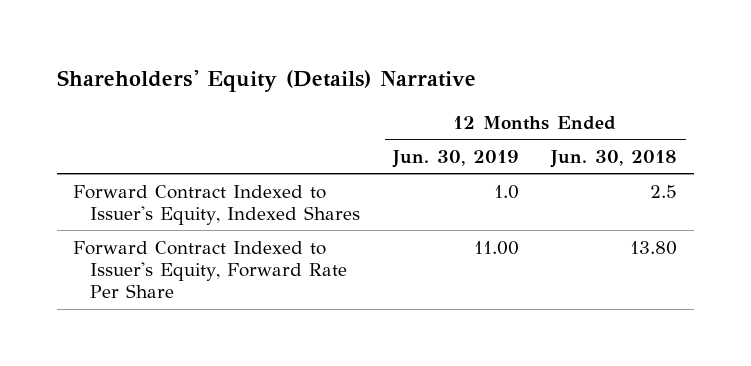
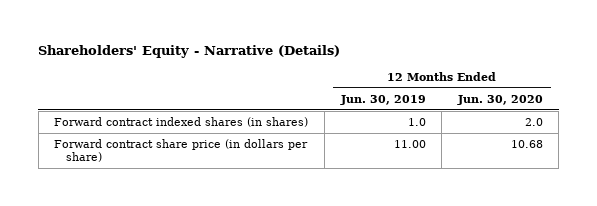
[56,70,476,93] Shareholders' Equity (Details) Narrative -> [38,45,341,59] Shareholders' Equity - Narrative (Details)
[550,149,678,168] Jun. 30, 2018 -> none
none -> [456,94,543,105] Jun. 30, 2020
[73,184,361,225] Forward Contract Indexed to Issuer's Equity, Indexed Shares -> [54,116,309,127] Forward contract indexed shares (in shares)
[73,240,348,299] Forward Contract Indexed to Issuer's Equity, Forward Rate Per Share -> [54,138,309,162] Forward contract share price (in dollars per share)

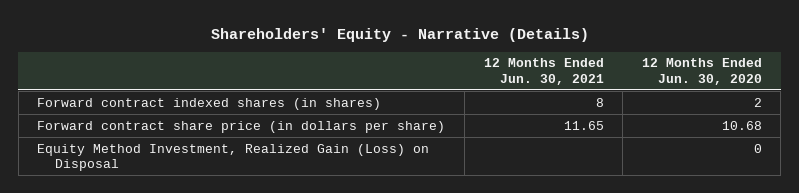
[339,94,426,105] Jun. 30, 2019 -> none
none -> [483,58,604,85] 12 Months Ended Jun. 30, 2021
[524,117,543,126] 2.0 -> [753,97,762,107] 2
none -> [37,143,430,172] Equity Method Investment, Realized Gain (Loss) on Disposal

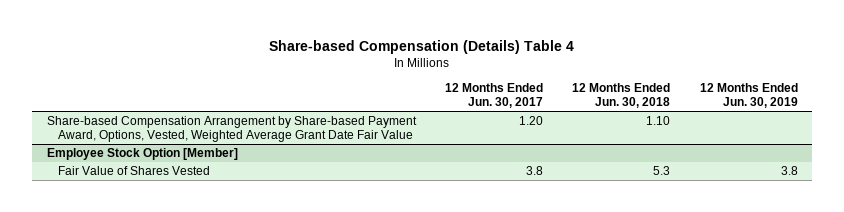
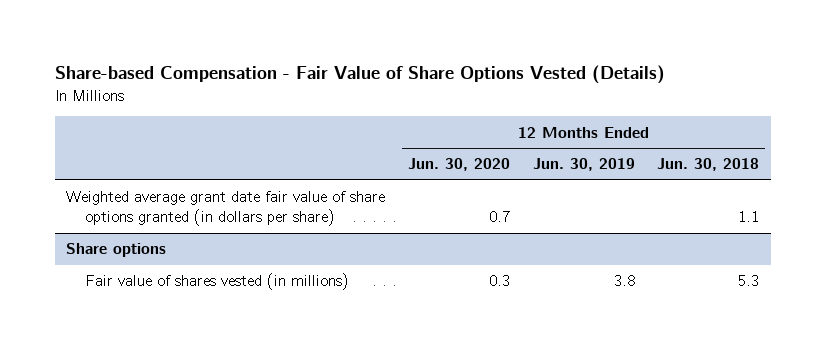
[269,39,575,54] Share-based Compensation (Details) Table 4 -> [54,65,665,85] Share-based Compensation - Fair Value of Share Options Vested (Details)
[444,83,543,109] 12 Months Ended Jun. 30, 2017 -> none
none -> [407,158,510,172] Jun. 30, 2020
[46,116,417,143] Share-based Compensation Arrangement by Share-based Payment Award, Options, Vested, Weighted Average Grant Date Fair Value -> [66,191,386,227] Weighted average grant date fair value of share options granted (in dollars per share)
[646,116,671,126] 1.10 -> [738,211,760,223] 1.1
[46,148,238,161] Employee Stock Option [Member] -> [66,243,167,258] Share options
[57,166,210,176] Fair Value of Shares Vested -> [85,273,350,291] Fair value of shares vested (in millions)

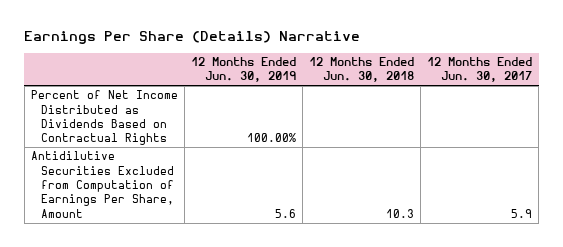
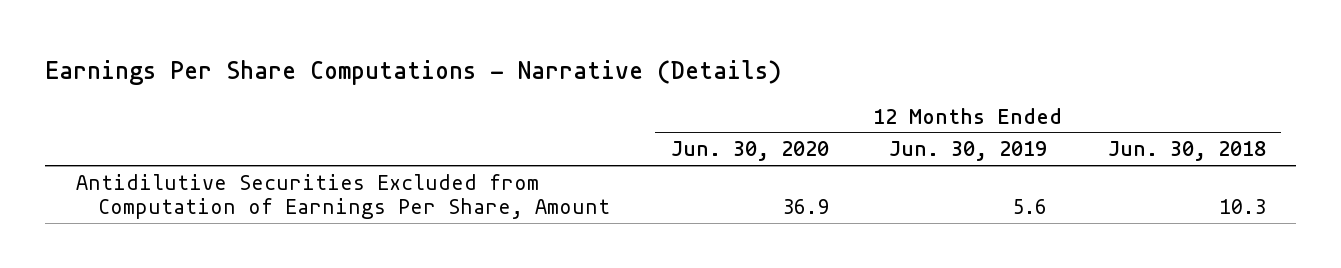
[24,31,361,45] Earnings Per Share (Details) Narrative -> [45,59,782,85] Earnings Per Share Computations - Narrative (Details)
[427,56,533,83] 12 Months Ended Jun. 30, 2017 -> none
none -> [670,141,829,162] Jun. 30, 2020
[30,90,178,146] Percent of Net Income Distributed as Dividends Based on Contractual Rights -> none

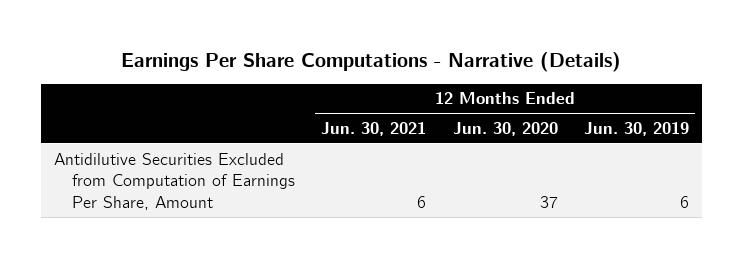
[1107,141,1266,162] Jun. 30, 2018 -> none
none -> [321,121,427,136] Jun. 30, 2021
[781,199,829,215] 36.9 -> [539,196,558,209] 37
[1012,199,1048,215] 5.6 -> [679,196,689,209] 6

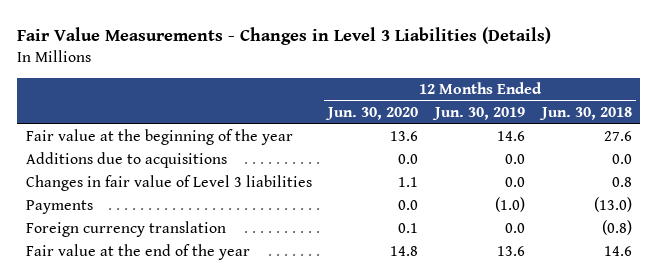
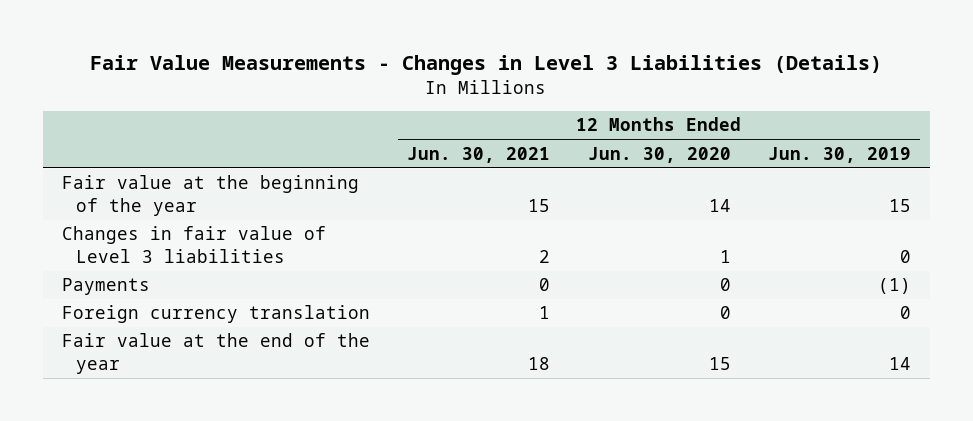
[538,107,632,121] Jun. 30, 2018 -> none
none -> [407,146,551,163] Jun. 30, 2021
[25,152,227,169] Additions due to acquisitions -> none
[390,131,419,142] 13.6 -> [708,198,731,212] 14
[496,131,525,142] 14.6 -> [889,198,912,212] 15
[398,177,419,188] 1.1 -> [719,249,731,263] 1
[504,177,525,188] 0.0 -> [900,249,912,263] 0
[398,200,419,211] 0.0 -> [719,278,731,292] 0
[494,197,525,213] (1.0) -> [878,278,912,295] (1)
[398,223,419,234] 0.1 -> [719,306,731,320] 0
[504,223,525,234] 0.0 -> [900,306,912,320] 0
[390,246,419,257] 14.8 -> [708,356,731,370] 15
[496,246,525,257] 13.6 -> [889,356,912,370] 14

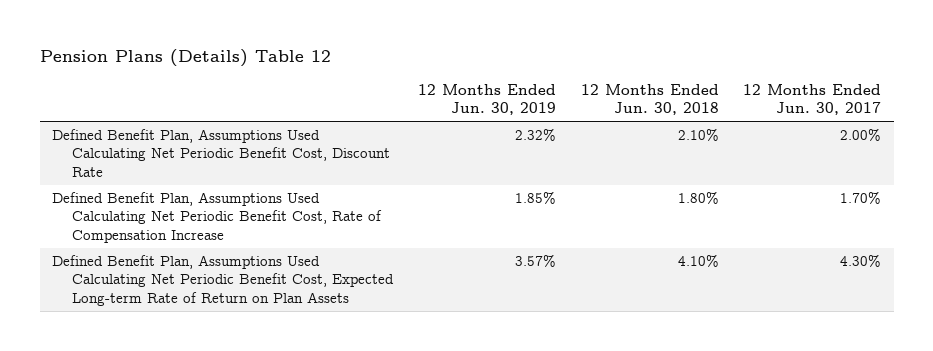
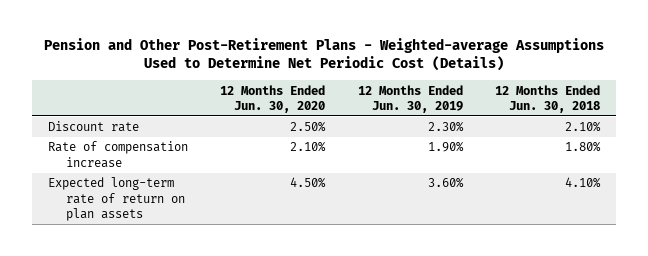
[39,48,331,67] Pension Plans (Details) Table 12 -> [43,38,604,72] Pension and Other Post-Retirement Plans - Weighted-average Assumptions Used to Determine Net Periodic Cost (Details)
[743,83,882,115] 12 Months Ended Jun. 30, 2017 -> none
none -> [220,84,326,113] 12 Months Ended Jun. 30, 2020
[52,129,391,177] Defined Benefit Plan, Assumptions Used Calculating Net Periodic Benefit Cost, Discount Rate -> none
none -> [47,121,139,133] Discount rate
[52,192,383,243] Defined Benefit Plan, Assumptions Used Calculating Net Periodic Benefit Cost, Rate of Compensation Increase -> [47,141,188,168] Rate of compensation increase
[514,191,556,205] 1.85% -> [427,141,464,153] 1.90%
[52,255,395,306] Defined Benefit Plan, Assumptions Used Calculating Net Periodic Benefit Cost, Expected Long-term Rate of Return on Plan Assets -> [47,177,186,221] Expected long-term rate of return on plan assets
[514,254,556,268] 3.57% -> [427,177,464,189] 3.60%

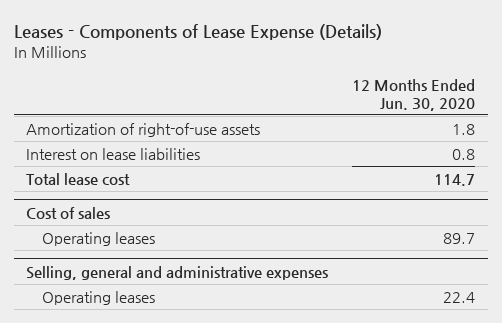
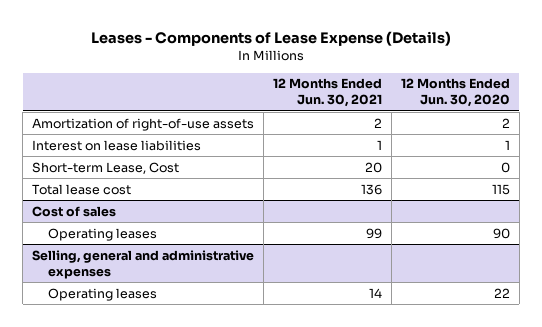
none -> [273,78,383,108] 12 Months Ended Jun. 30, 2021
[452,123,476,135] 1.8 -> [502,117,511,128] 2
[452,148,476,160] 0.8 -> [505,139,511,150] 1
none -> [32,161,180,174] Short-term Lease, Cost
[434,173,476,186] 114.7 -> [492,183,511,195] 115
[443,232,476,244] 89.7 -> [493,227,511,239] 90
[443,291,476,303] 22.4 -> [494,287,511,298] 22

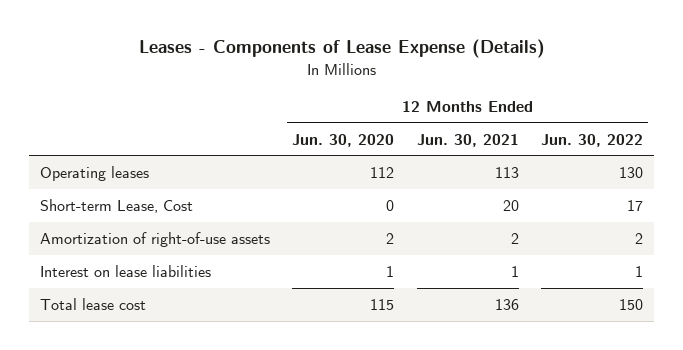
none -> [540,133,643,147] Jun. 30, 2022
none -> [40,165,150,181] Operating leases
[32,161,180,174] Short-term Lease, Cost -> [40,198,194,213] Short-term Lease, Cost
[32,205,117,217] Cost of sales -> none
[48,227,158,241] Operating leases -> none
[32,249,255,279] Selling, general and administrative expenses -> none
[48,287,158,301] Operating leases -> none

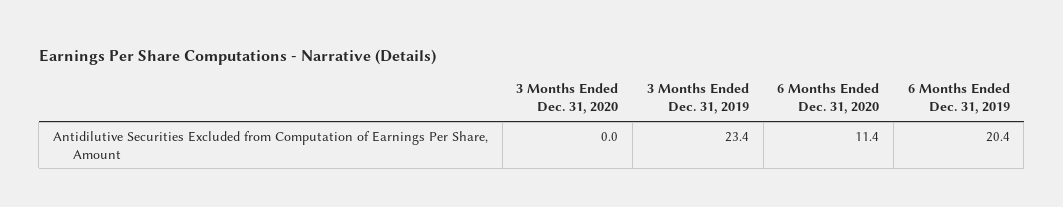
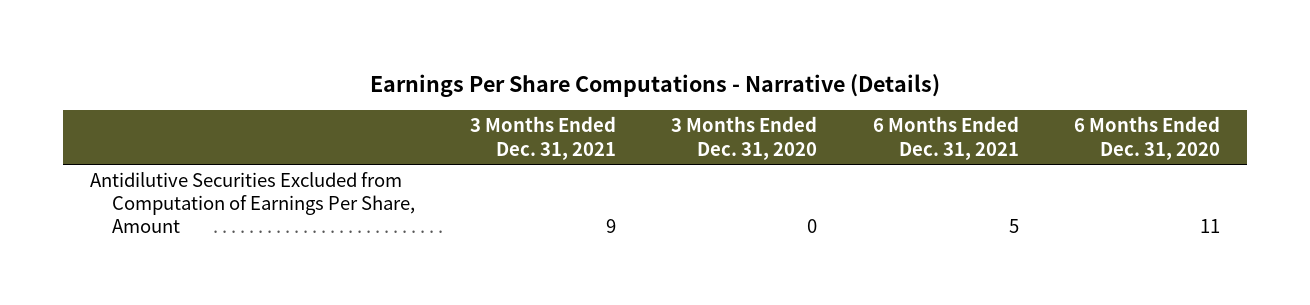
[646,83,749,115] 3 Months Ended Dec. 31, 2019 -> none
[907,83,1010,115] 6 Months Ended Dec. 31, 2019 -> none
none -> [470,116,617,160] 3 Months Ended Dec. 31, 2021
none -> [872,116,1019,160] 6 Months Ended Dec. 31, 2021
[601,131,619,141] 0.0 -> [807,219,818,234] 0
[855,131,880,141] 11.4 -> [1199,219,1220,234] 11

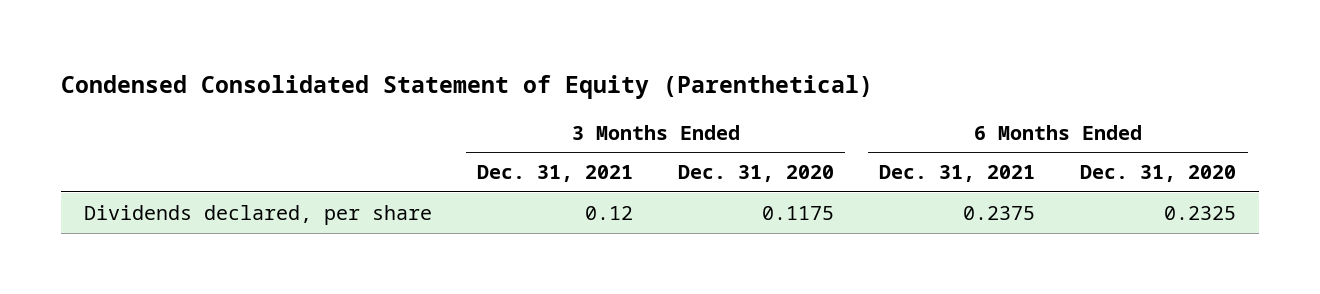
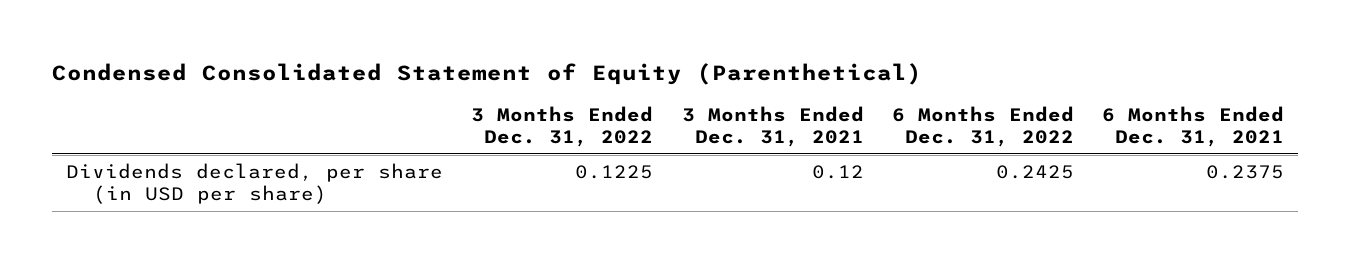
[678,165,835,183] Dec. 31, 2020 -> none
[1080,165,1237,183] Dec. 31, 2020 -> none
none -> [471,105,654,147] 3 Months Ended Dec. 31, 2022
none -> [891,105,1074,147] 6 Months Ended Dec. 31, 2022
[83,205,432,226] Dividends declared, per share -> [66,163,444,205] Dividends declared, per share (in USD per share)

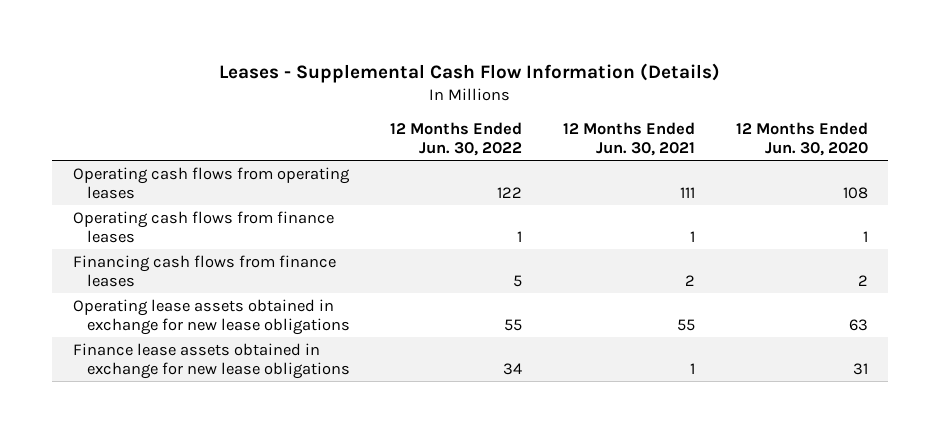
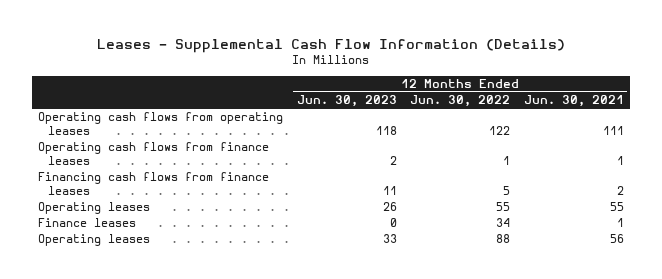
[735,121,868,156] 12 Months Ended Jun. 30, 2020 -> none
none -> [296,95,397,108] Jun. 30, 2023
[72,298,350,335] Operating lease assets obtained in exchange for new lease obligations -> [38,202,151,215] Operating leases
[72,342,350,379] Finance lease assets obtained in exchange for new lease obligations -> [38,218,137,228] Finance leases
none -> [38,234,151,247] Operating leases

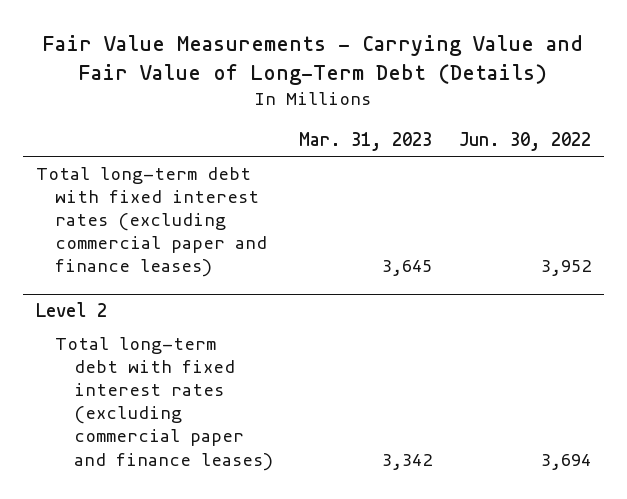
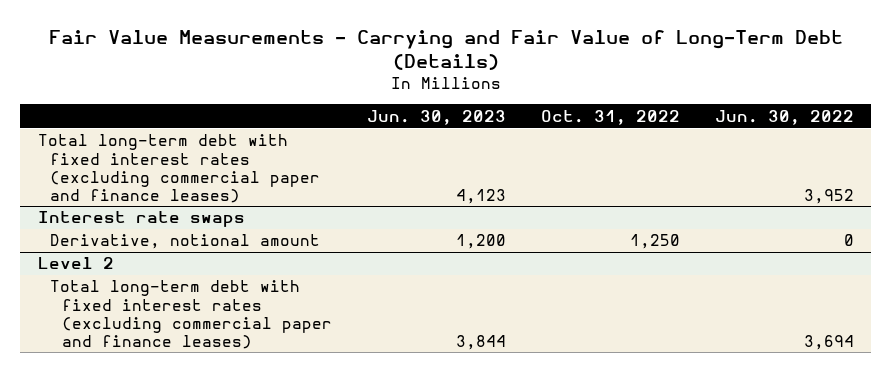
[42,35,584,85] Fair Value Measurements - Carrying Value and Fair Value of Long-Term Debt (Details) -> [48,30,843,71] Fair Value Measurements - Carrying and Fair Value of Long-Term Debt (Details)
[299,132,433,152] Mar. 31, 2023 -> none
none -> [367,109,507,125] Jun. 30, 2023
none -> [540,109,680,125] Oct. 31, 2022
none -> [37,211,245,228] Interest rate swaps
none -> [49,234,320,250] Derivative, notional amount

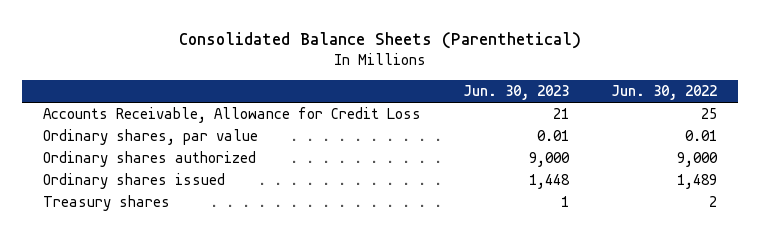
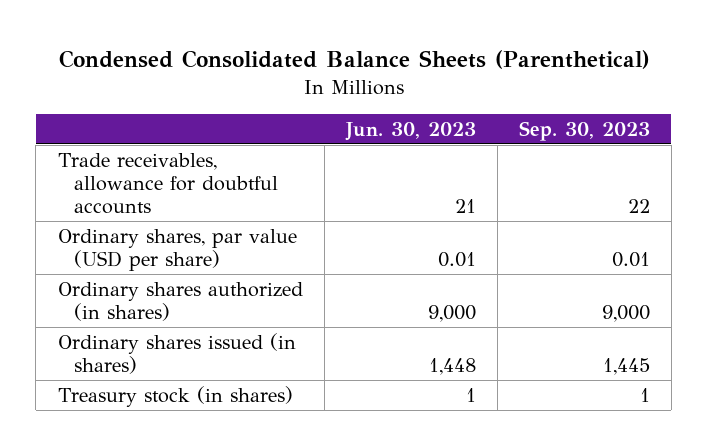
[178,31,581,49] Consolidated Balance Sheets (Parenthetical) -> [58,49,650,69] Condensed Consolidated Balance Sheets (Parenthetical)
[610,85,717,101] Jun. 30, 2022 -> none
none -> [518,120,650,141] Sep. 30, 2023
[42,107,421,124] Accounts Receivable, Allowance for Credit Loss -> [57,152,279,215] Trade receivables, allowance for doubtful accounts
[42,129,258,146] Ordinary shares, par value -> [57,228,297,272] Ordinary shares, par value (USD per share)
[42,151,256,168] Ordinary shares authorized -> [57,281,303,322] Ordinary shares authorized (in shares)
[42,173,225,190] Ordinary shares issued -> [57,332,296,375] Ordinary shares issued (in shares)
[42,195,170,212] Treasury shares -> [57,385,293,407] Treasury stock (in shares)

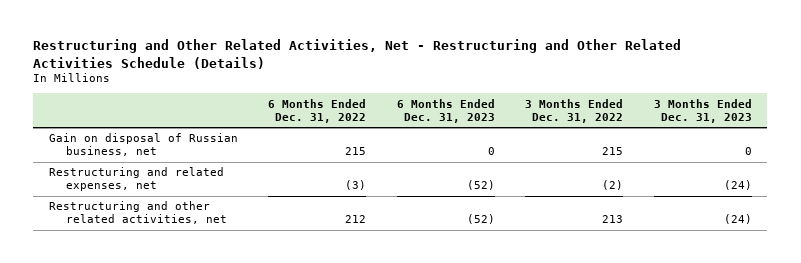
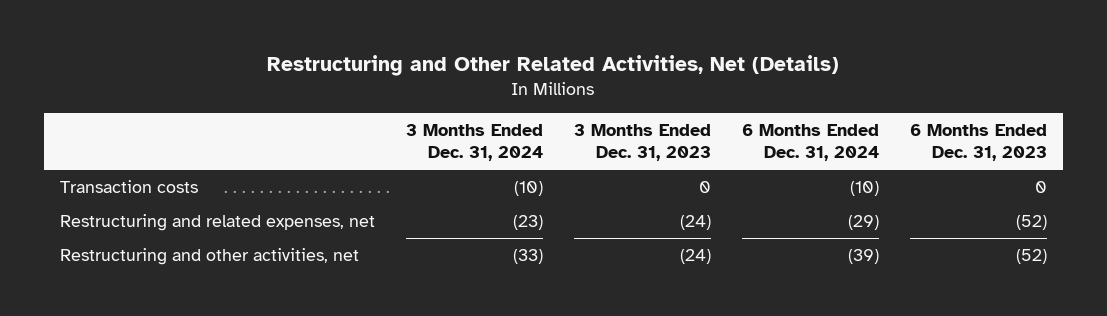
[33,39,682,69] Restructuring and Other Related Activities, Net - Restructuring and Other Related Activities Schedule (Details) -> [267,55,840,77] Restructuring and Other Related Activities, Net (Details)
[268,98,367,123] 6 Months Ended Dec. 31, 2022 -> none
[525,98,624,123] 3 Months Ended Dec. 31, 2022 -> none
none -> [405,123,543,162] 3 Months Ended Dec. 31, 2024
none -> [742,123,880,162] 6 Months Ended Dec. 31, 2024
[48,133,238,157] Gain on disposal of Russian business, net -> [59,180,198,194] Transaction costs
[48,201,227,225] Restructuring and other related activities, net -> [59,248,359,266] Restructuring and other activities, net

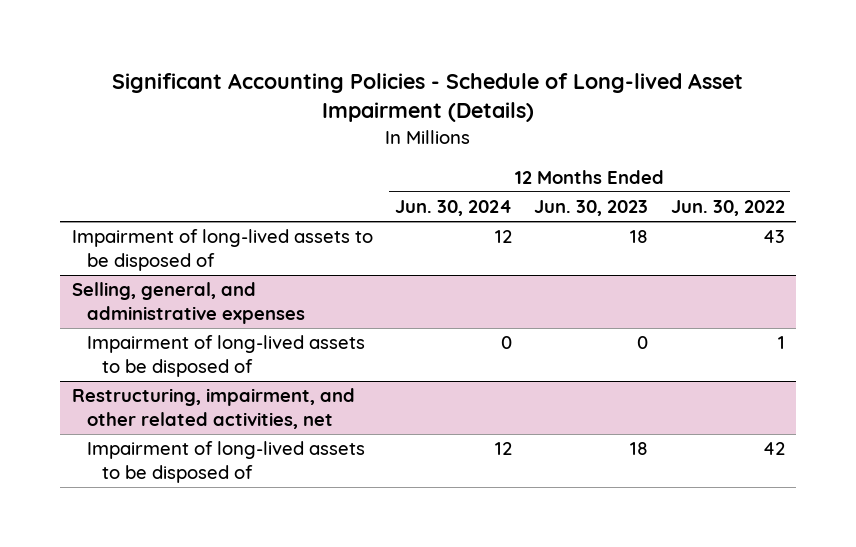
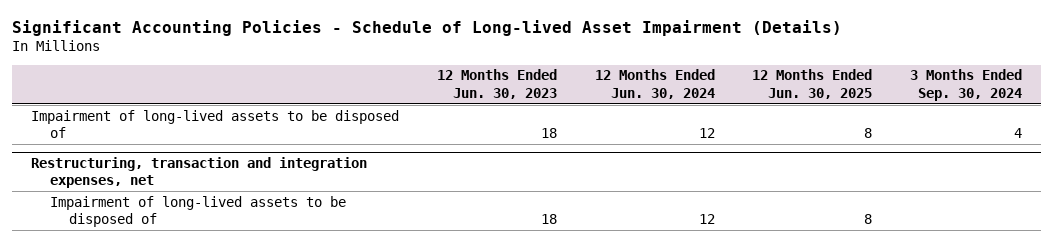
[670,200,785,217] Jun. 30, 2022 -> none
none -> [752,69,873,99] 12 Months Ended Jun. 30, 2025
none -> [910,69,1023,101] 3 Months Ended Sep. 30, 2024
[71,282,306,324] Selling, general, and administrative expenses -> none
[87,335,366,377] Impairment of long-lived assets to be disposed of -> none
[71,388,355,429] Restructuring, impairment, and other related activities, net -> [31,157,368,189] Restructuring, transaction and integration expenses, net

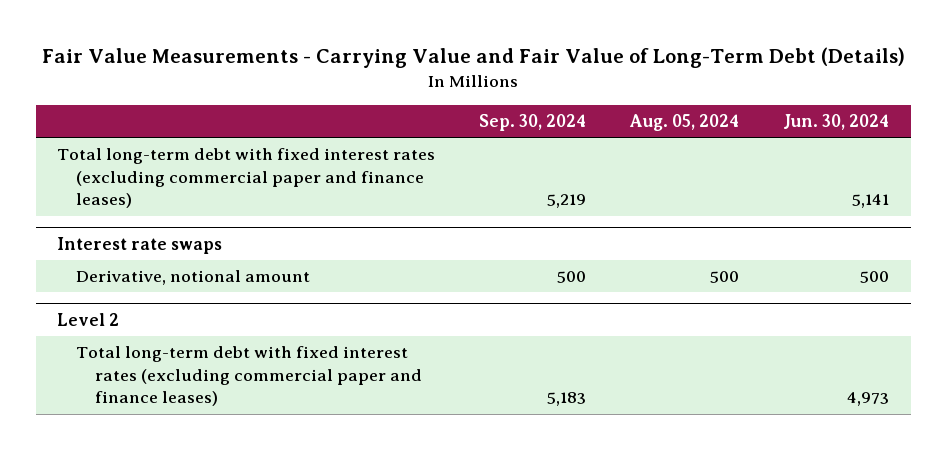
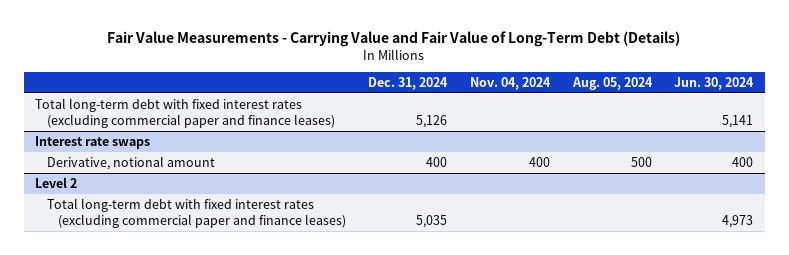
[479,114,587,132] Sep. 30, 2024 -> none
none -> [368,77,449,91] Dec. 31, 2024
none -> [470,77,552,91] Nov. 04, 2024
[859,271,889,284] 500 -> [732,156,754,167] 400

